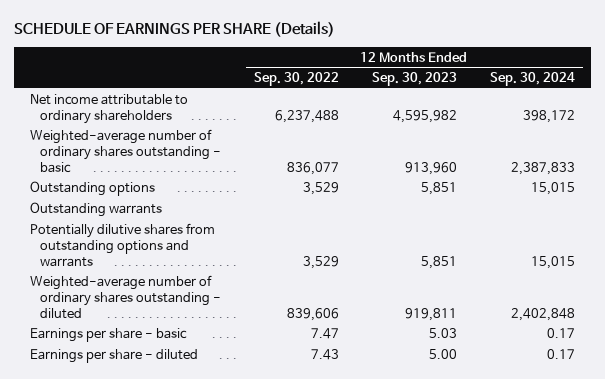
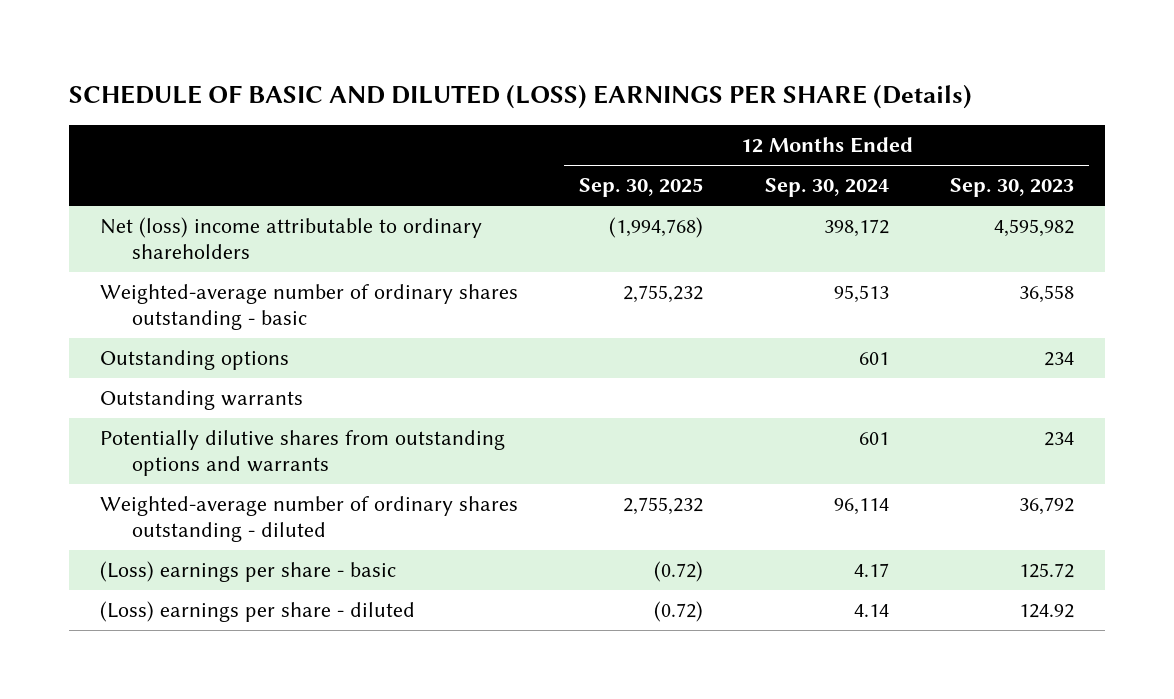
[13,20,335,37] SCHEDULE OF EARNINGS PER SHARE (Details) -> [68,84,972,110] SCHEDULE OF BASIC AND DILUTED (LOSS) EARNINGS PER SHARE (Details)
[253,72,339,87] Sep. 30, 2022 -> none
none -> [579,178,704,198] Sep. 30, 2025
[30,93,189,124] Net income attributable to ordinary shareholders -> [99,217,482,260] Net (loss) income attributable to ordinary shareholders
[404,161,457,175] 913,960 -> [1019,285,1075,304] 36,558
[510,161,575,175] 2,387,833 -> [833,285,889,304] 95,513
[420,181,457,195] 5,851 -> [1044,352,1075,367] 234
[530,181,575,195] 15,015 -> [858,352,889,366] 601
[420,255,457,269] 5,851 -> [1044,432,1075,447] 234
[530,255,575,269] 15,015 -> [858,432,889,446] 601
[404,307,457,321] 919,811 -> [1019,497,1075,516] 36,792
[510,307,575,321] 2,402,848 -> [833,498,889,516] 96,114
[30,327,188,342] Earnings per share - basic -> [99,561,396,583] (Loss) earnings per share - basic
[428,327,457,338] 5.03 -> [1019,563,1075,579] 125.72
[546,327,575,338] 0.17 -> [853,563,889,578] 4.17
[30,348,199,363] Earnings per share - diluted -> [99,601,415,623] (Loss) earnings per share - diluted
[428,348,457,359] 5.00 -> [1019,604,1075,619] 124.92
[546,348,575,359] 0.17 -> [853,604,889,618] 4.14

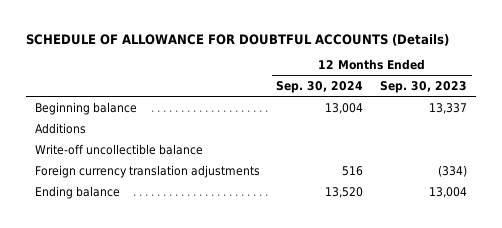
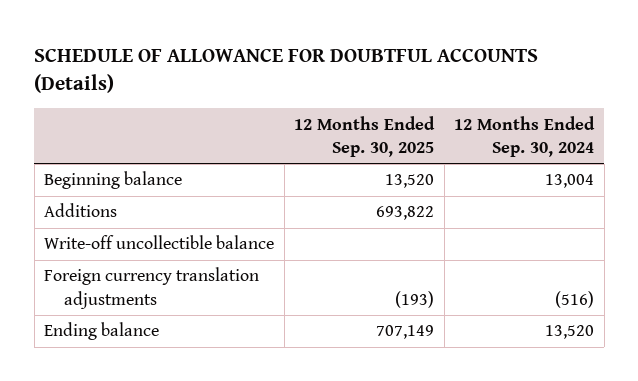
[380,81,468,94] Sep. 30, 2023 -> none
none -> [294,115,436,158] 12 Months Ended Sep. 30, 2025
[342,165,364,176] 516 -> [555,290,595,308] (516)

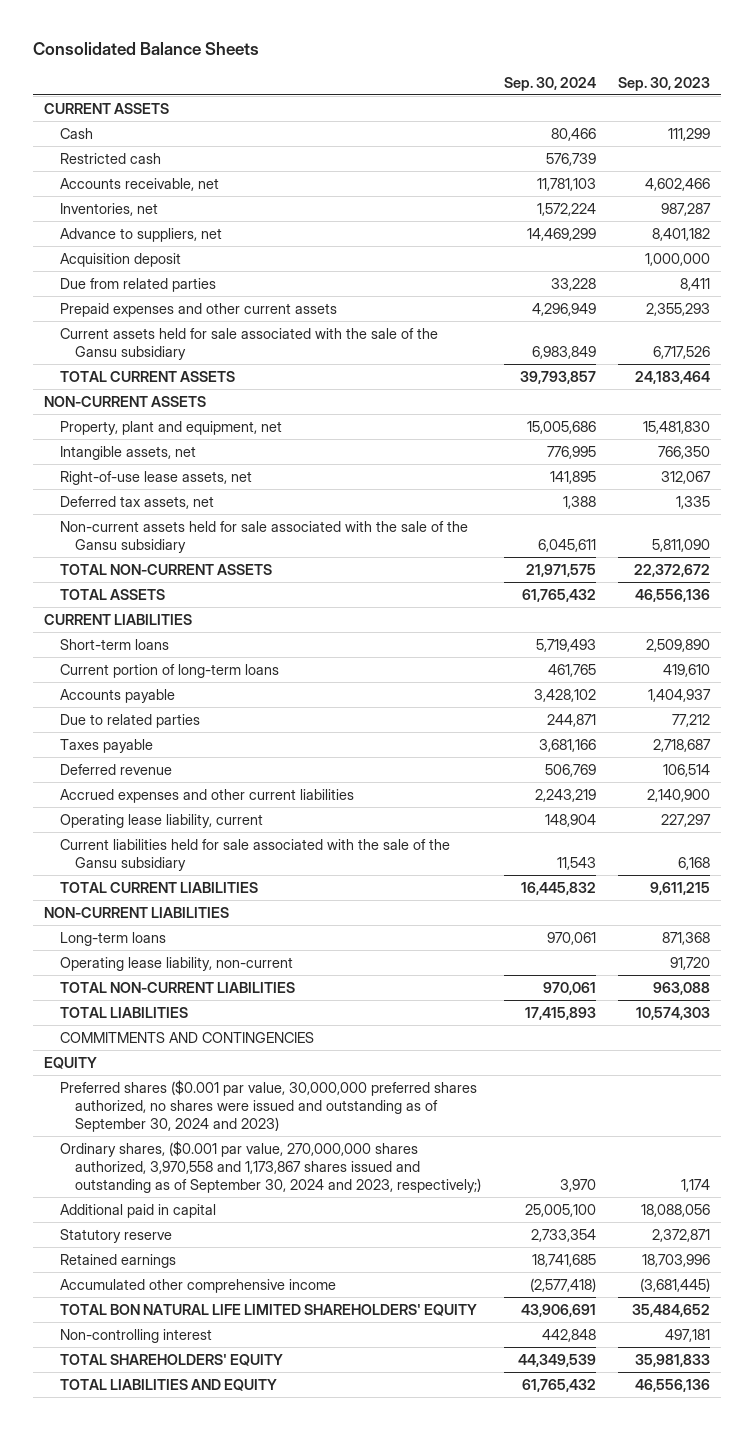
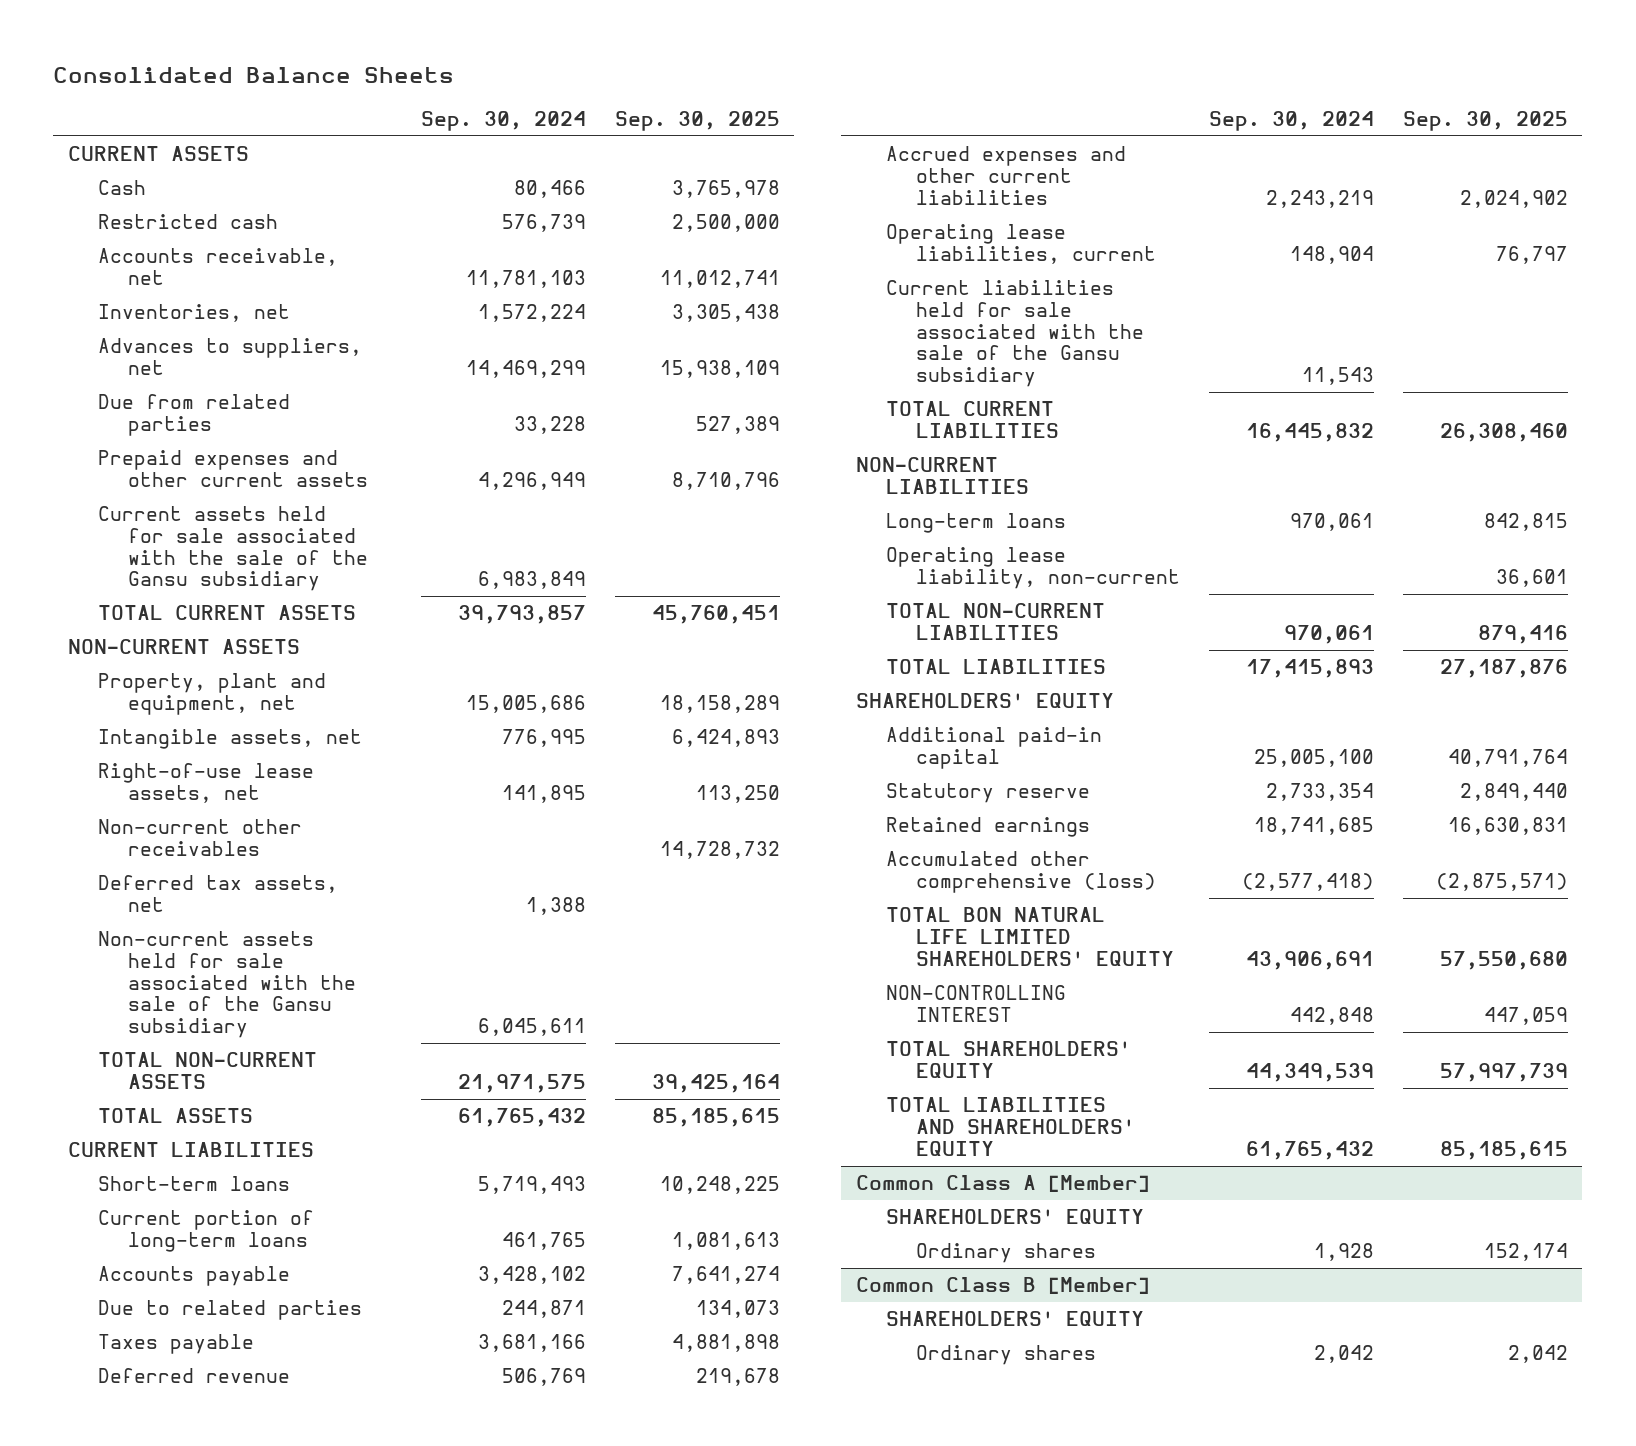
[617,76,710,91] Sep. 30, 2023 -> none
none -> [614,110,780,131] Sep. 30, 2025
[59,252,181,267] Acquisition deposit -> none
[59,227,222,242] Advance to suppliers, net -> [97,338,362,375] Advances to suppliers, net
none -> [97,819,302,856] Non-current other receivables
[59,813,263,828] Operating lease liability, current -> [885,224,1156,264] Operating lease liabilities, current
[59,1031,314,1043] COMMITMENTS AND CONTINGENCIES -> none
[59,1079,477,1132] Preferred shares ($0.001 par value, 30,000,000 preferred shares authorized, no shares were issued and outstanding as of September 30, 2024 and 2023) -> none
[59,1140,482,1193] Ordinary shares, ($0.001 par value, 270,000,000 shares authorized, 3,970,558 and 1,173,867 shares issued and outstanding as of September 30, 2024 and 2023, respectively;) -> none
[43,1056,97,1069] EQUITY -> [855,693,1114,709] SHAREHOLDERS' EQUITY
[59,1203,216,1218] Additional paid in capital -> [885,727,1102,769] Additional paid-in capital
[59,1278,336,1293] Accumulated other comprehensive income -> [885,851,1156,893] Accumulated other comprehensive (loss)
[59,1328,212,1343] Non-controlling interest -> [885,985,1066,1022] NON-CONTROLLING INTEREST
[59,1378,277,1391] TOTAL LIABILITIES AND EQUITY -> [885,1097,1135,1156] TOTAL LIABILITIES AND SHAREHOLDERS' EQUITY
none -> [855,1175,1150,1193] Common Class A [Member]
none -> [885,1209,1144,1225] SHAREHOLDERS' EQUITY
none -> [915,1243,1096,1264] Ordinary shares
none -> [855,1277,1150,1295] Common Class B [Member]
none -> [885,1311,1144,1327] SHAREHOLDERS' EQUITY
none -> [915,1345,1096,1366] Ordinary shares

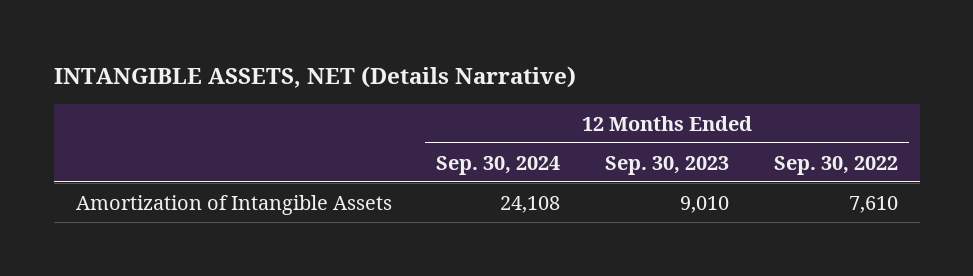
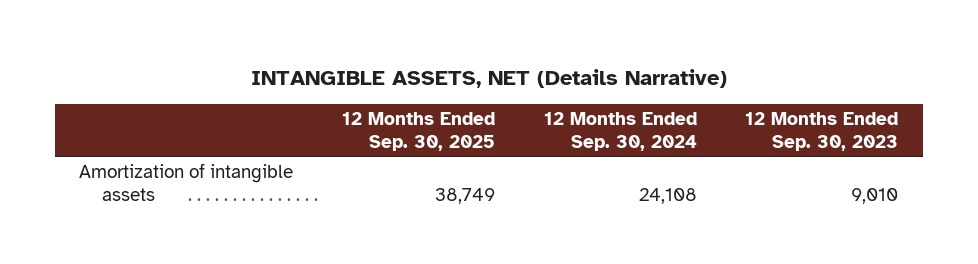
[773,155,898,175] Sep. 30, 2022 -> none
none -> [342,112,496,151] 12 Months Ended Sep. 30, 2025
[75,194,392,215] Amortization of Intangible Assets -> [79,163,294,201] Amortization of intangible assets

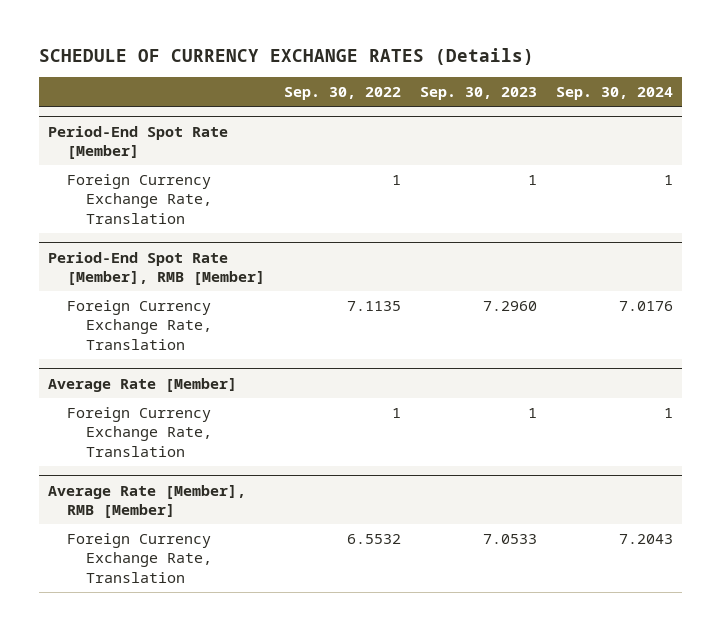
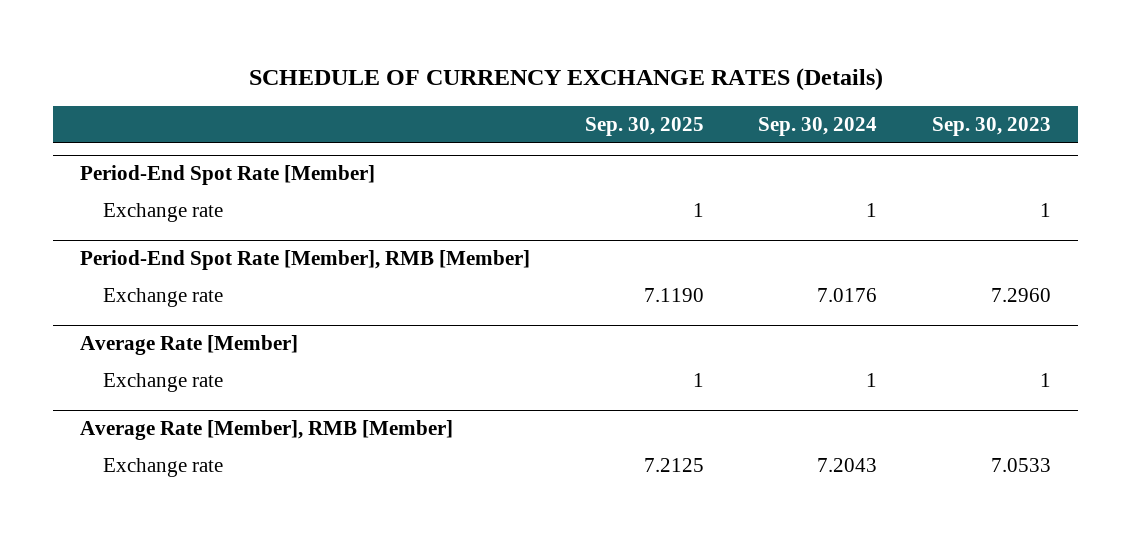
[283,87,401,101] Sep. 30, 2022 -> none
none -> [584,117,704,137] Sep. 30, 2025
[67,173,212,224] Foreign Currency Exchange Rate, Translation -> [102,202,223,222] Exchange rate
[67,299,212,350] Foreign Currency Exchange Rate, Translation -> [102,287,223,307] Exchange rate
[67,406,212,457] Foreign Currency Exchange Rate, Translation -> [102,372,223,392] Exchange rate
[67,532,212,583] Foreign Currency Exchange Rate, Translation -> [102,457,223,477] Exchange rate

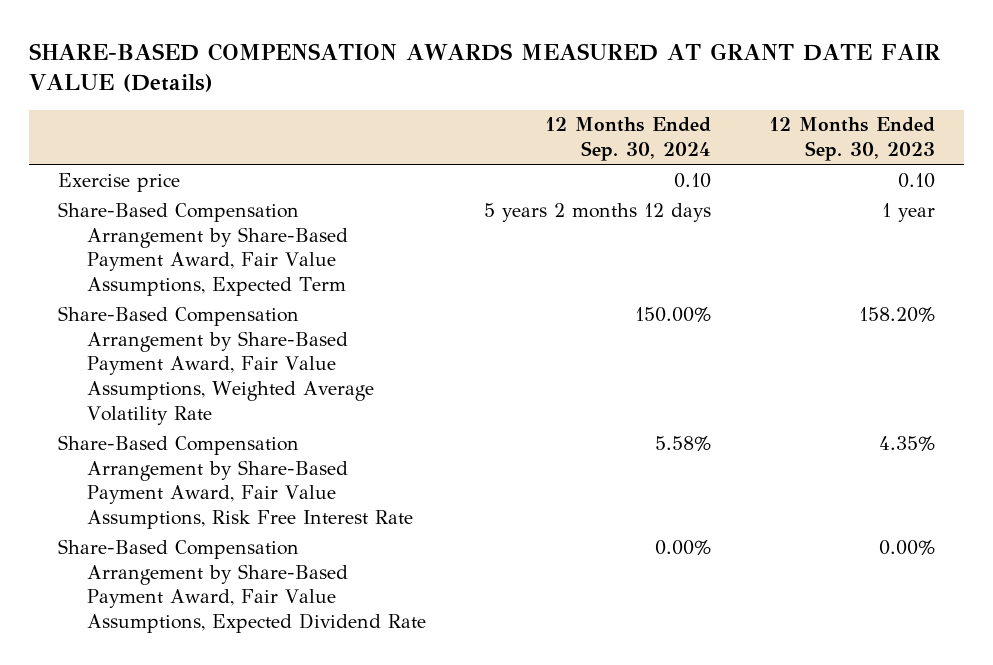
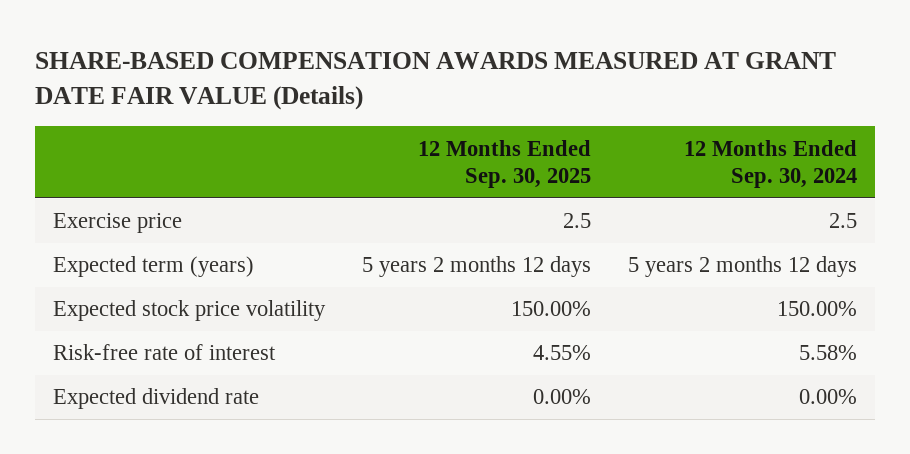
[769,117,936,162] 12 Months Ended Sep. 30, 2023 -> none
none -> [417,139,591,188] 12 Months Ended Sep. 30, 2025
[674,172,712,188] 0.10 -> [828,213,857,229] 2.5
[58,201,348,296] Share-Based Compensation Arrangement by Share-Based Payment Award, Fair Value Assumptions, Expected Term -> [53,256,255,278] Expected term (years)
[58,305,374,425] Share-Based Compensation Arrangement by Share-Based Payment Award, Fair Value Assumptions, Weighted Average Volatility Rate -> [53,300,327,322] Expected stock price volatility
[58,434,413,529] Share-Based Compensation Arrangement by Share-Based Payment Award, Fair Value Assumptions, Risk Free Interest Rate -> [53,344,277,361] Risk-free rate of interest
[58,538,426,633] Share-Based Compensation Arrangement by Share-Based Payment Award, Fair Value Assumptions, Expected Dividend Rate -> [53,388,260,410] Expected dividend rate

